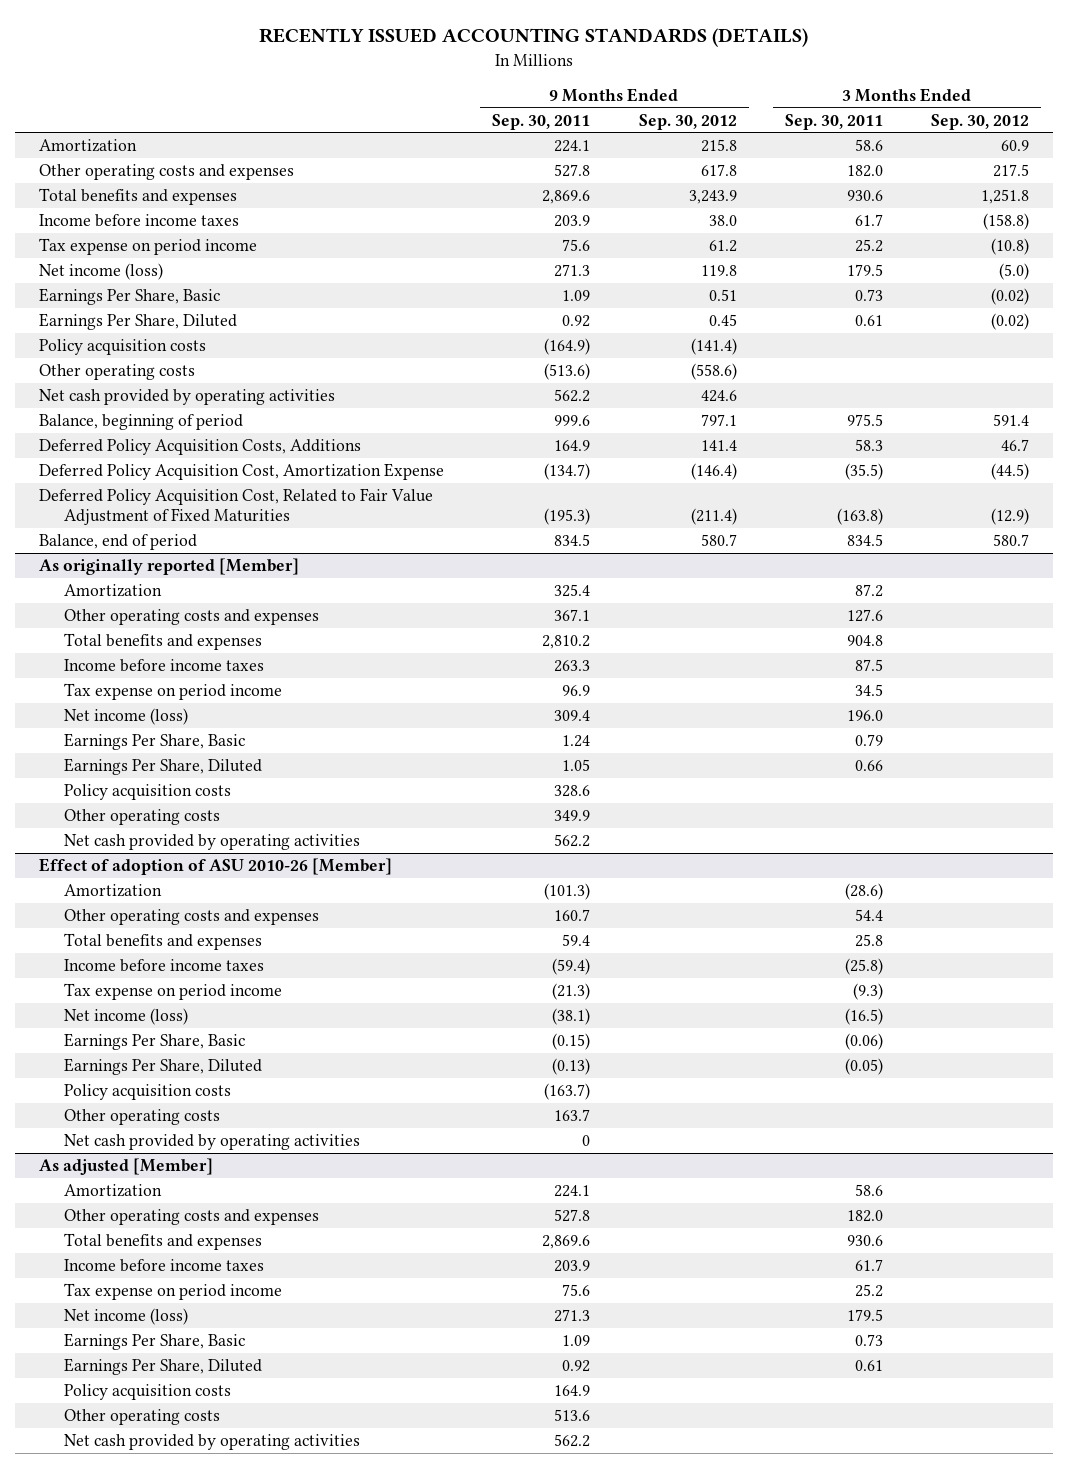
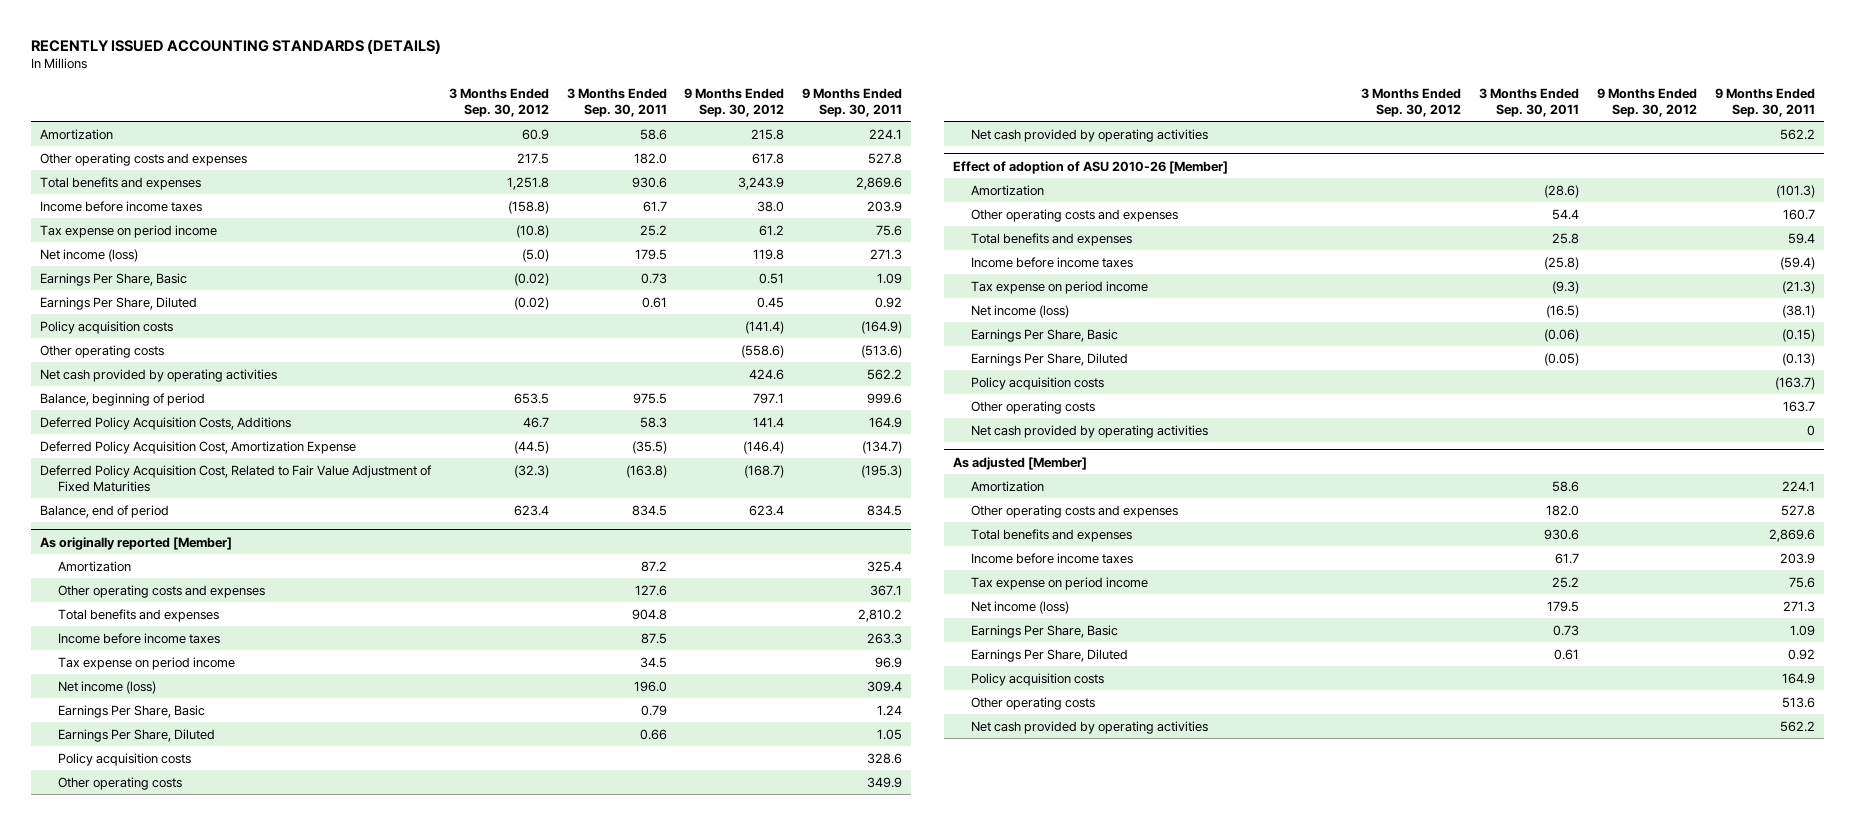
[992,413,1029,426] 591.4 -> [513,392,549,404] 653.5
[690,508,737,526] (211.4) -> [744,464,785,478] (168.7)
[990,508,1029,526] (12.9) -> [513,464,549,478] (32.3)
[700,533,737,546] 580.7 -> [749,504,785,516] 623.4
[992,533,1029,546] 580.7 -> [513,504,549,516] 623.4

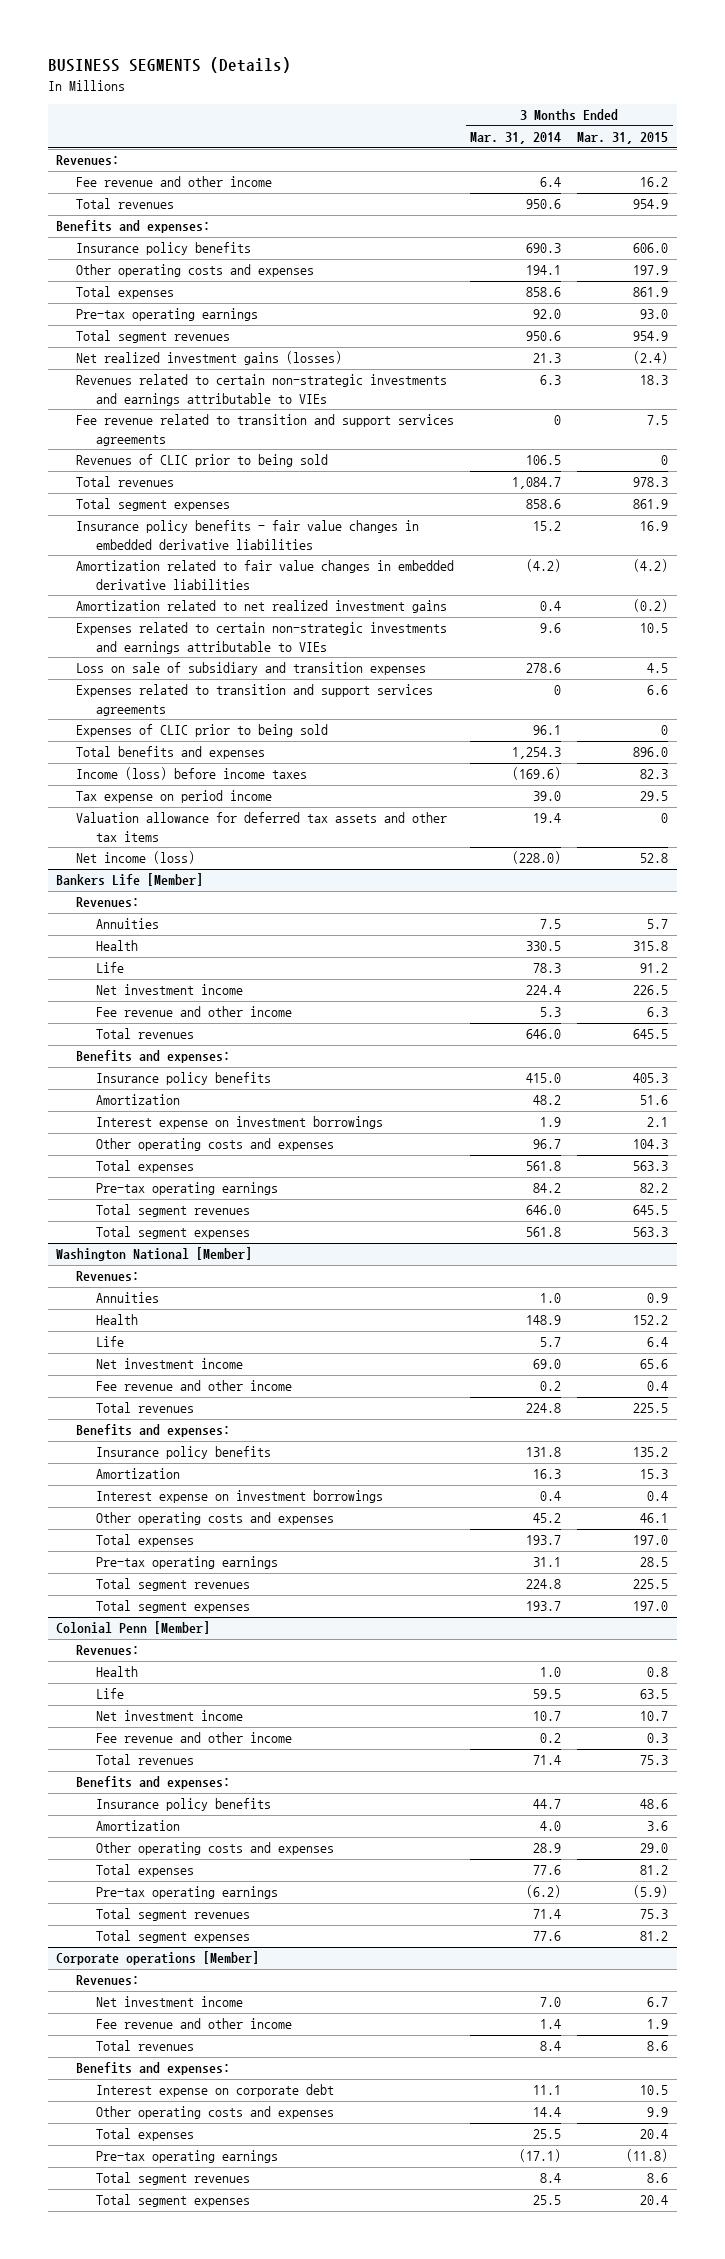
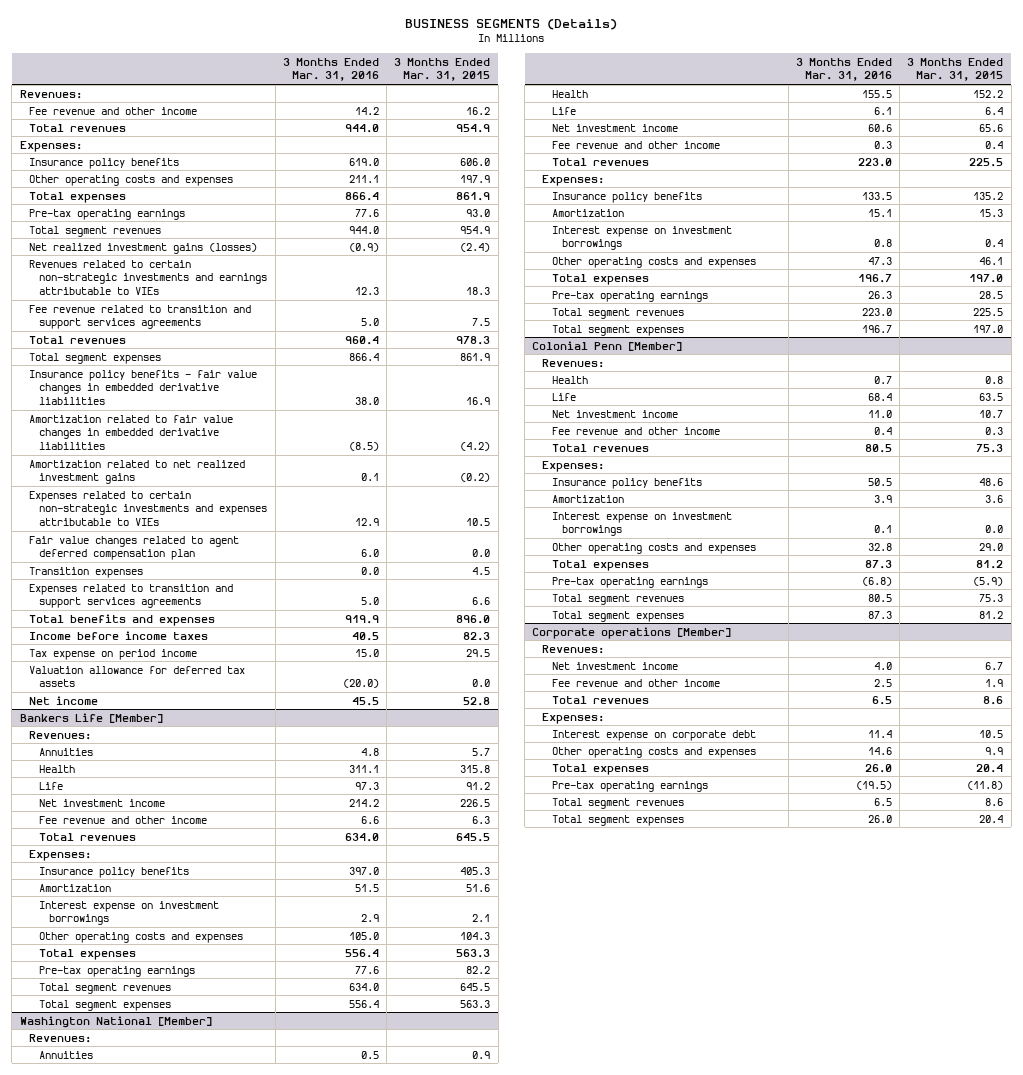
[470,132,562,145] Mar. 31, 2014 -> none
none -> [282,57,379,82] 3 Months Ended Mar. 31, 2016
[56,220,211,234] Benefits and expenses: -> [19,140,82,152] Expenses:
[76,454,329,468] Revenues of CLIC prior to being sold -> none
[76,662,427,676] Loss on sale of subsidiary and transition expenses -> none
[76,622,448,654] Expenses related to certain non-strategic investments and earnings attributable to VIEs -> [29,490,268,527] Expenses related to certain non-strategic investments and expenses attributable to VIEs
none -> [29,535,240,561] Fair value changes related to agent deferred compensation plan
none -> [29,566,144,578] Transition expenses
[76,724,329,738] Expenses of CLIC prior to being sold -> none
[76,767,308,781] Income (loss) before income taxes -> [29,630,209,640] Income before income taxes
[76,812,448,842] Valuation allowance for deferred tax assets and other tax items -> [29,665,246,688] Valuation allowance for deferred tax assets
[661,813,669,824] 0 -> [472,679,491,688] 0.0
[76,851,196,865] Net income (loss) -> [29,695,99,705] Net income
[76,1050,231,1064] Benefits and expenses: -> [29,849,92,861] Expenses:
[76,1424,231,1438] Benefits and expenses: -> [542,174,605,186] Expenses:
[76,1776,231,1790] Benefits and expenses: -> [542,460,605,472] Expenses:
none -> [552,511,733,537] Interest expense on investment borrowings
[76,2062,231,2076] Benefits and expenses: -> [542,712,605,724] Expenses:

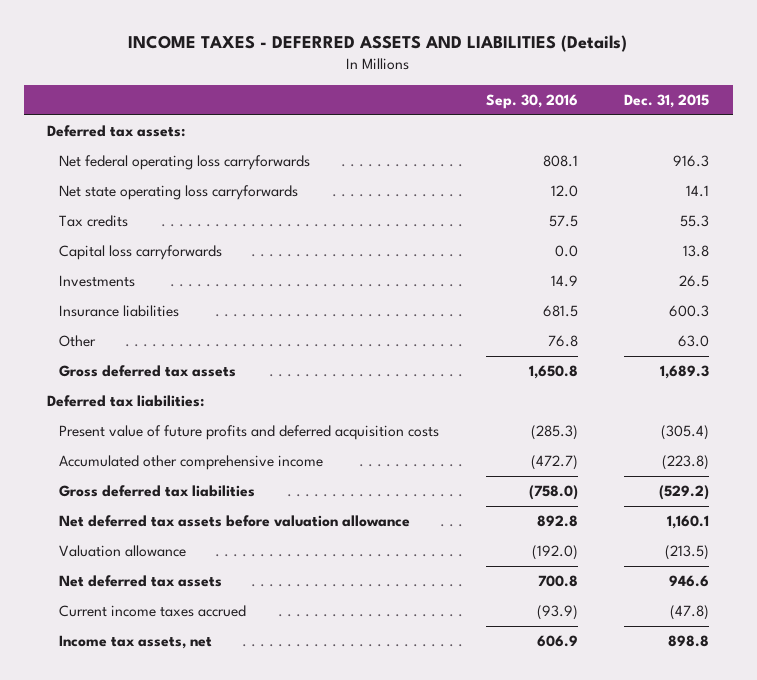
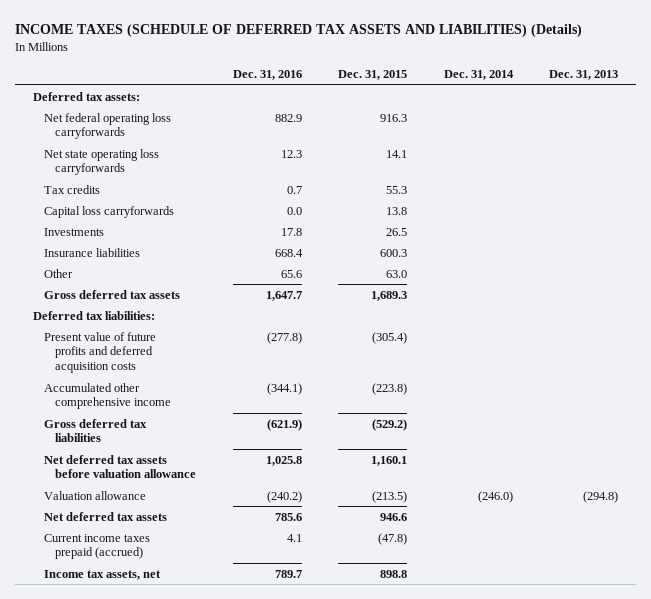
[128,35,628,53] INCOME TAXES - DEFERRED ASSETS AND LIABILITIES (Details) -> [15,24,583,38] INCOME TAXES (SCHEDULE OF DEFERRED TAX ASSETS AND LIABILITIES) (Details)
[485,94,578,110] Sep. 30, 2016 -> none
none -> [232,70,302,81] Dec. 31, 2016
none -> [443,70,514,81] Dec. 31, 2014
none -> [548,70,618,81] Dec. 31, 2013
[59,604,247,617] Current income taxes accrued -> [44,533,151,560] Current income taxes prepaid (accrued)

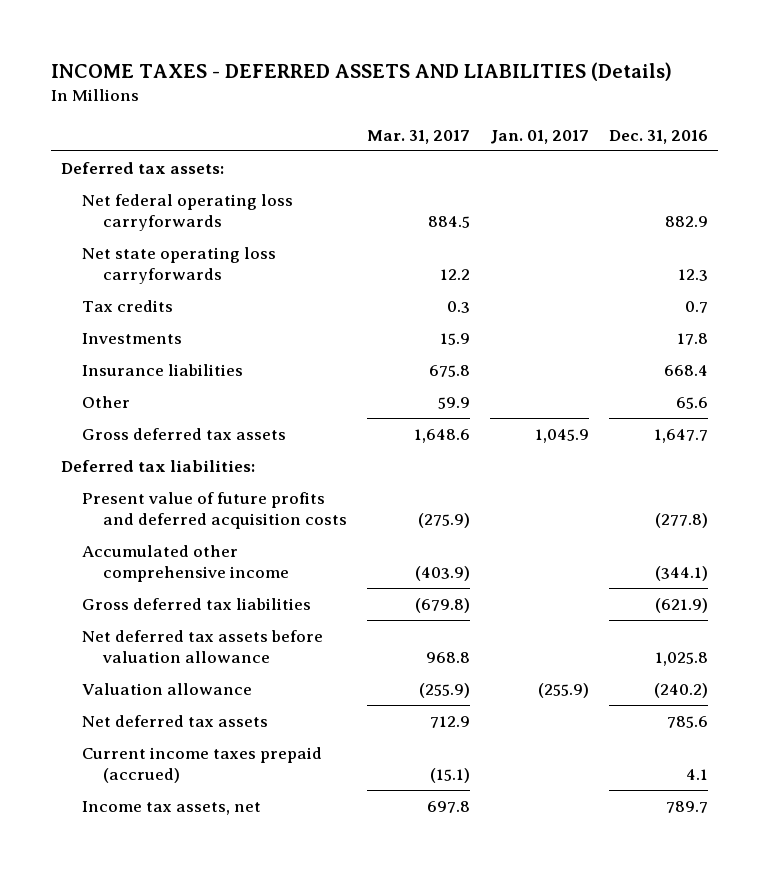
[15,24,583,38] INCOME TAXES (SCHEDULE OF DEFERRED TAX ASSETS AND LIABILITIES) (Details) -> [51,61,673,81] INCOME TAXES - DEFERRED ASSETS AND LIABILITIES (Details)
[338,70,408,81] Dec. 31, 2015 -> none
[443,70,514,81] Dec. 31, 2014 -> none
[548,70,618,81] Dec. 31, 2013 -> none
none -> [367,129,471,144] Mar. 31, 2017
none -> [490,129,590,144] Jan. 01, 2017
[44,205,175,218] Capital loss carryforwards -> none

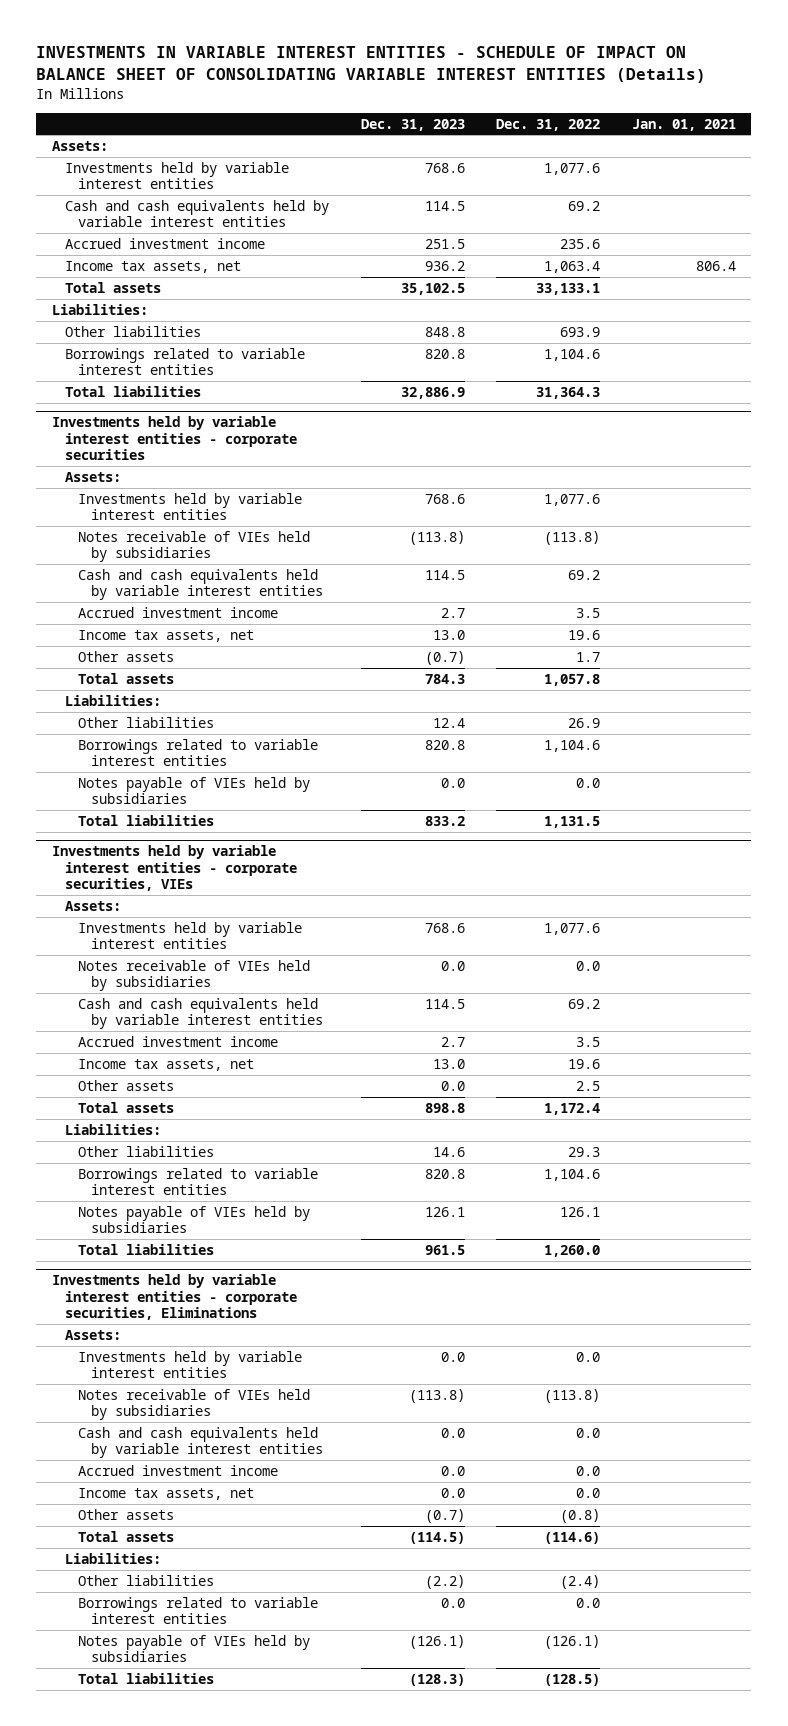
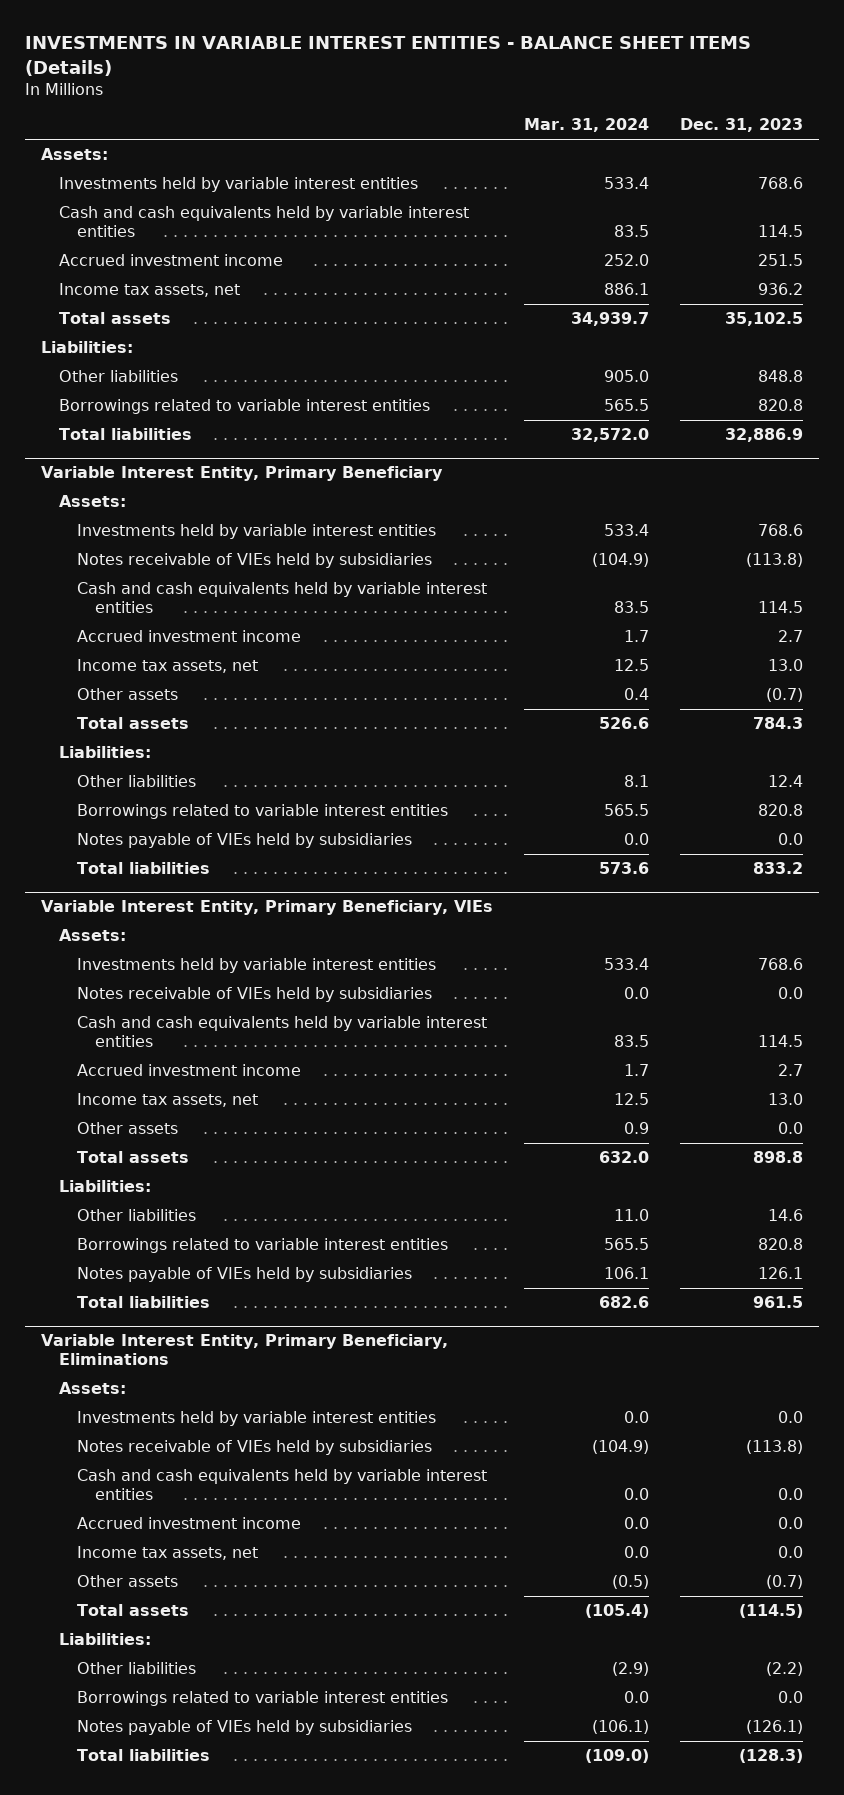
[36,46,707,83] INVESTMENTS IN VARIABLE INTEREST ENTITIES - SCHEDULE OF IMPACT ON BALANCE SHEET OF CONSOLIDATING VARIABLE INTEREST ENTITIES (Details) -> [24,36,751,76] INVESTMENTS IN VARIABLE INTEREST ENTITIES - BALANCE SHEET ITEMS (Details)
[496,118,601,131] Dec. 31, 2022 -> none
[631,118,736,131] Jan. 01, 2021 -> none
none -> [523,118,649,133] Mar. 31, 2024
[52,416,298,461] Investments held by variable interest entities - corporate securities -> [40,466,443,482] Variable Interest Entity, Primary Beneficiary
[52,845,298,892] Investments held by variable interest entities - corporate securities, VIEs -> none
none -> [40,900,493,916] Variable Interest Entity, Primary Beneficiary, VIEs
[52,1274,298,1321] Investments held by variable interest entities - corporate securities, Eliminations -> none
none -> [40,1334,448,1366] Variable Interest Entity, Primary Beneficiary, Eliminations

